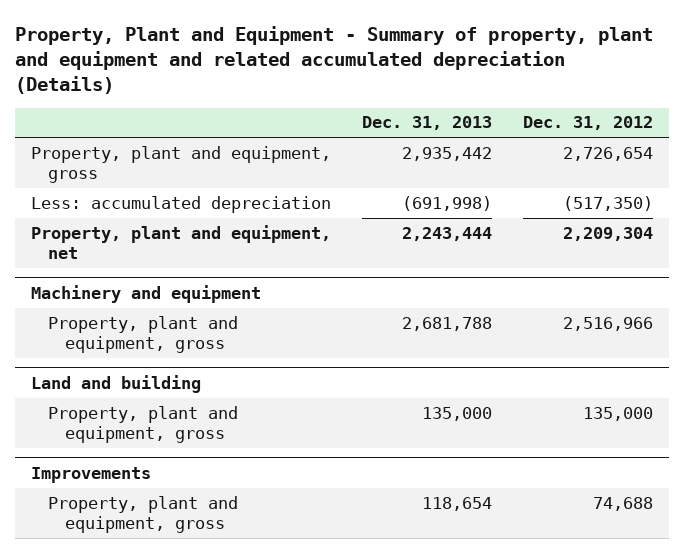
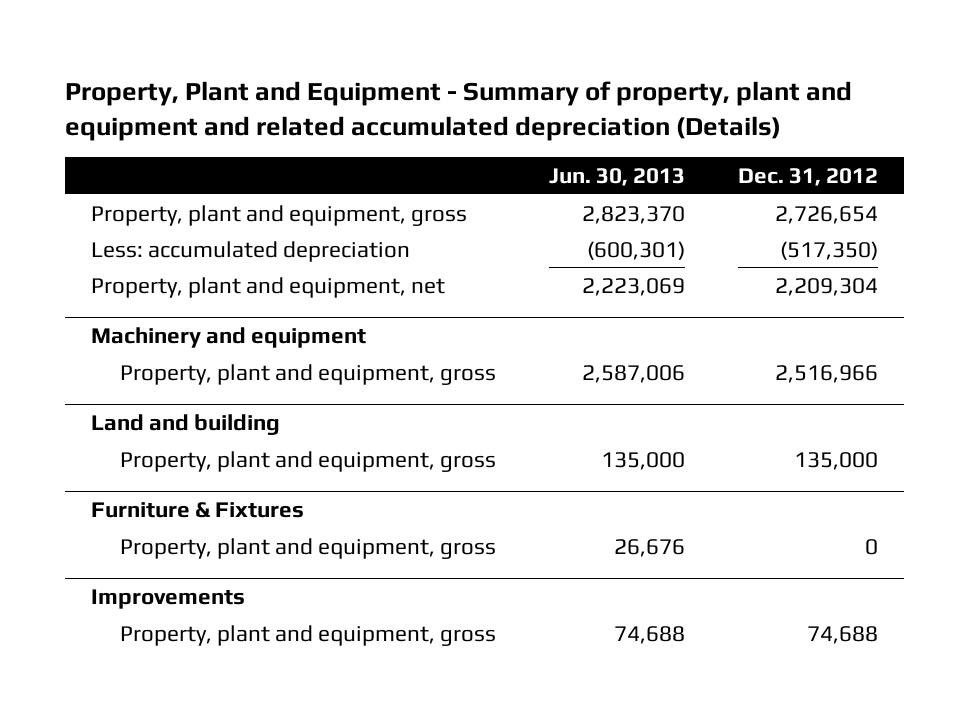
[362,116,493,131] Dec. 31, 2013 -> none
none -> [548,167,685,186] Jun. 30, 2013
none -> [91,501,305,518] Furniture & Fixtures
none -> [120,537,497,559] Property, plant and equipment, gross

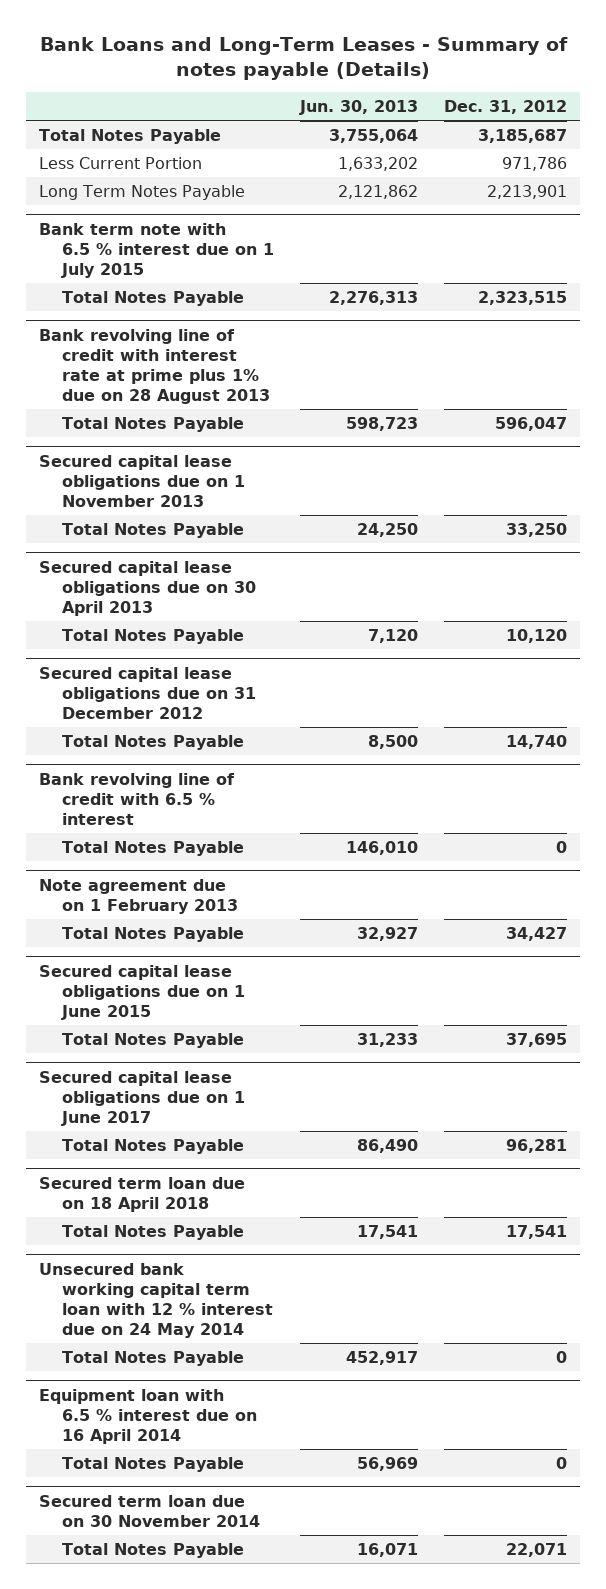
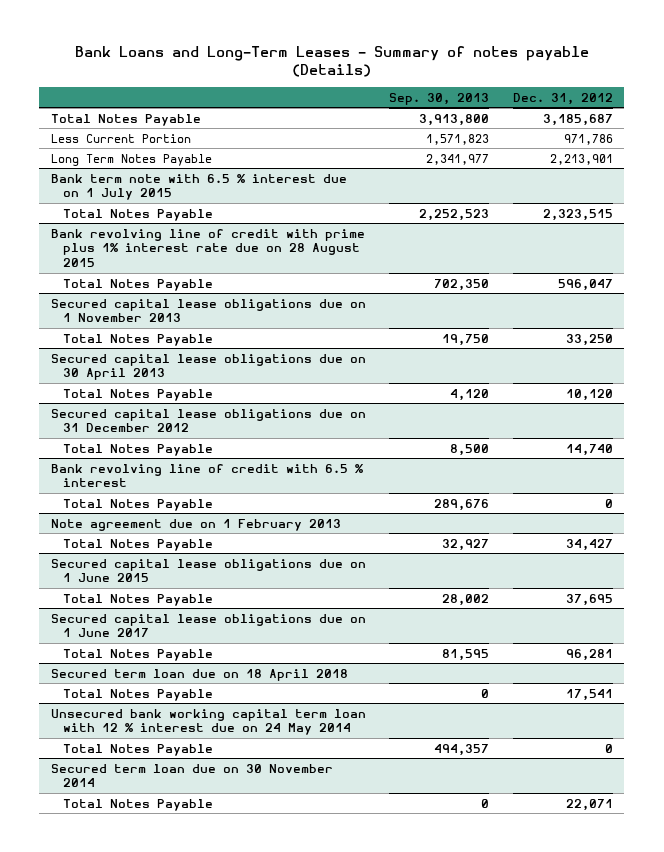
[299,99,419,115] Jun. 30, 2013 -> none
none -> [389,92,490,105] Sep. 30, 2013
[39,328,271,404] Bank revolving line of credit with interest rate at prime plus 1% due on 28 August 2013 -> [50,228,365,268] Bank revolving line of credit with prime plus 1% interest rate due on 28 August 2015
[39,1388,258,1444] Equipment loan with 6.5 % interest due on 16 April 2014 -> none
[62,1456,245,1472] Total Notes Payable -> none

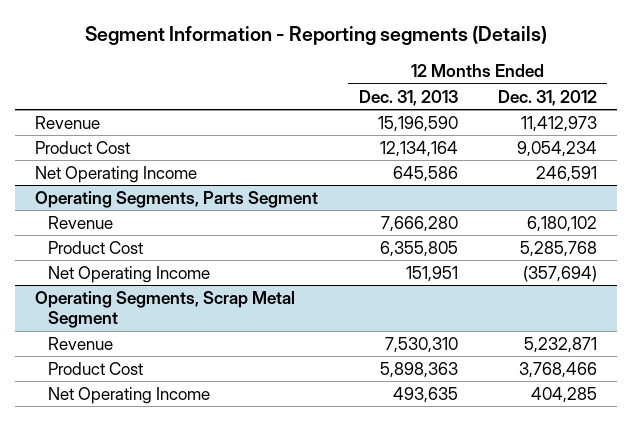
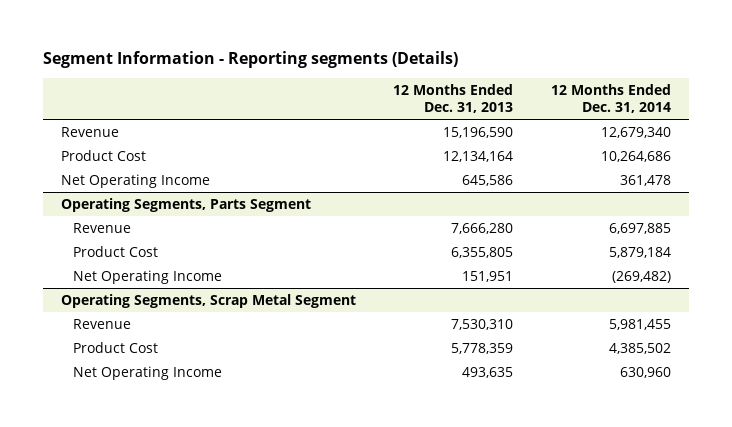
[497,89,597,106] Dec. 31, 2012 -> none
none -> [550,83,671,114] 12 Months Ended Dec. 31, 2014
[379,361,458,378] 5,898,363 -> [451,342,514,354] 5,778,359

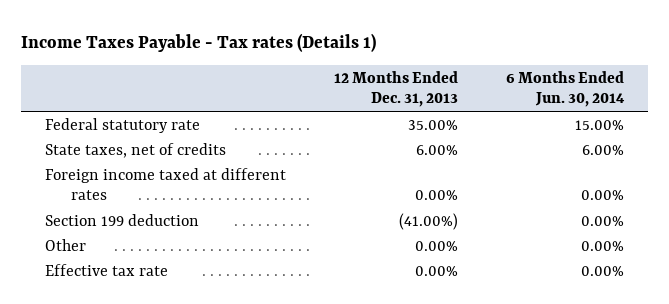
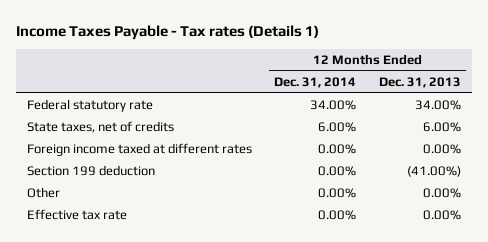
[506,70,626,108] 6 Months Ended Jun. 30, 2014 -> none
none -> [274,76,357,88] Dec. 31, 2014
[408,119,459,130] 35.00% -> [414,100,461,111] 34.00%

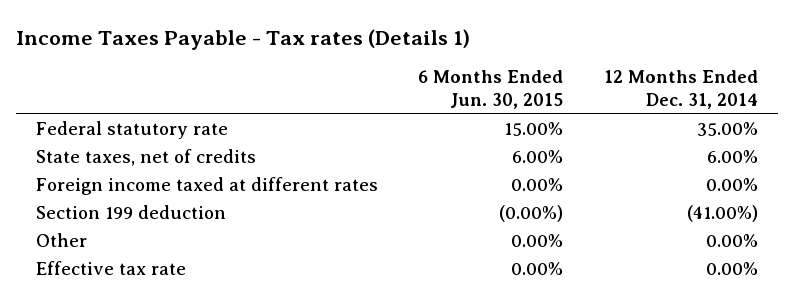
[378,76,461,88] Dec. 31, 2013 -> none
none -> [418,70,564,110] 6 Months Ended Jun. 30, 2015
[310,100,357,111] 34.00% -> [697,122,759,137] 35.00%
[318,166,357,177] 0.00% -> [687,205,759,223] (41.00%)

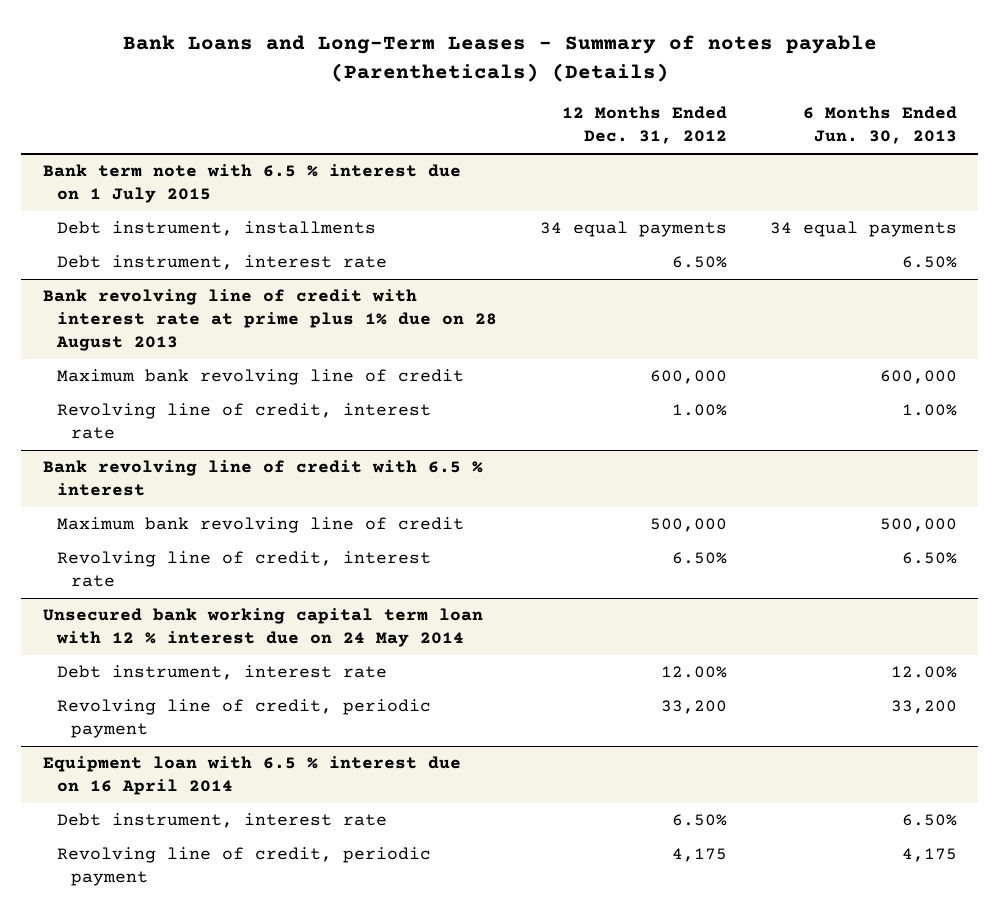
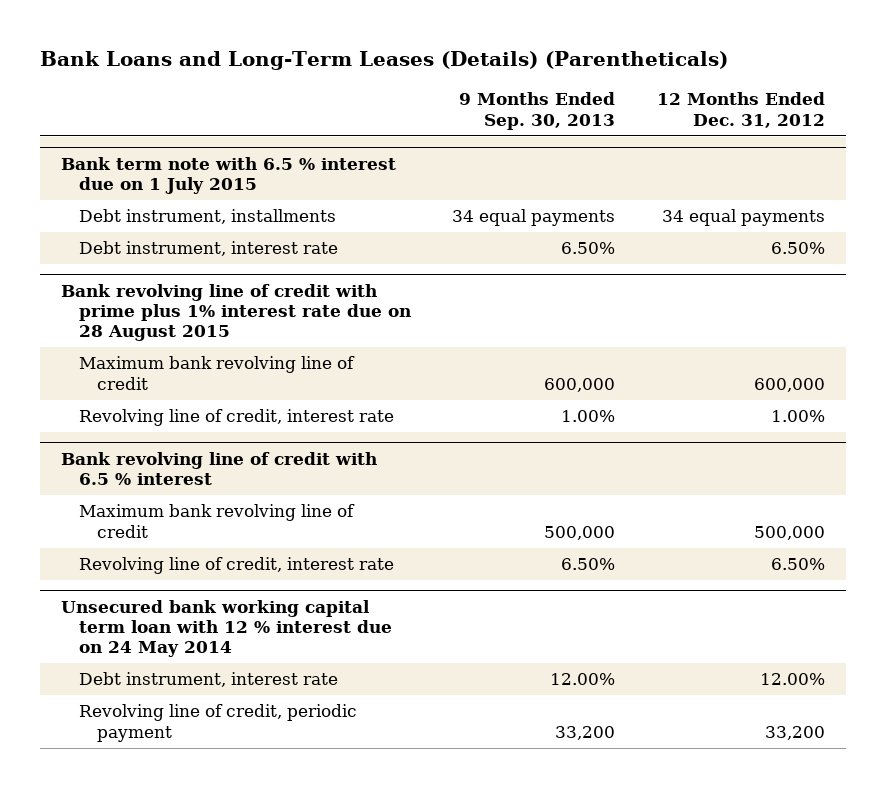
[122,35,877,82] Bank Loans and Long-Term Leases - Summary of notes payable (Parentheticals) (Details) -> [39,50,728,70] Bank Loans and Long-Term Leases (Details) (Parentheticals)
[802,106,957,145] 6 Months Ended Jun. 30, 2013 -> none
none -> [459,92,616,130] 9 Months Ended Sep. 30, 2013
[42,289,497,352] Bank revolving line of credit with interest rate at prime plus 1% due on 28 August 2013 -> [60,283,411,342] Bank revolving line of credit with prime plus 1% interest rate due on 28 August 2015
[42,756,461,796] Equipment loan with 6.5 % interest due on 16 April 2014 -> none
[56,813,387,829] Debt instrument, interest rate -> none
[56,847,431,887] Revolving line of credit, periodic payment -> none

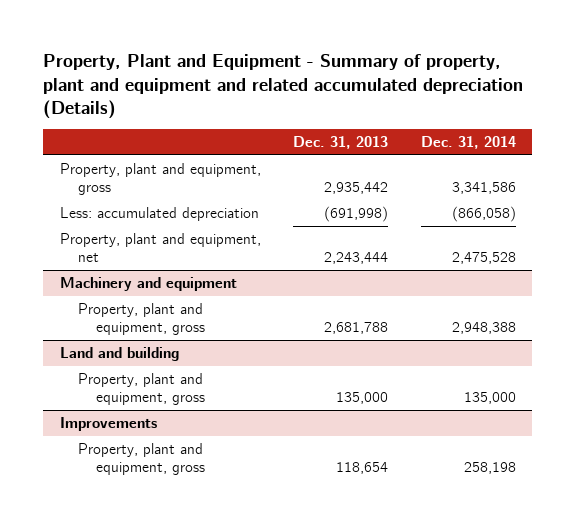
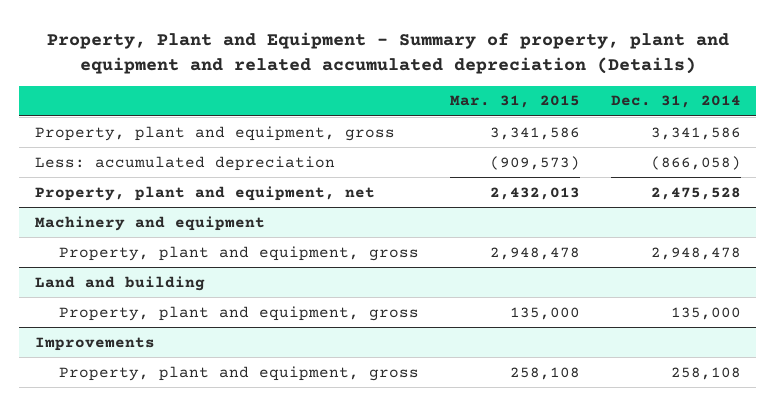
[293,136,389,150] Dec. 31, 2013 -> none
none -> [449,95,580,109] Mar. 31, 2015
[451,322,516,335] 2,948,388 -> [650,246,741,260] 2,948,478
[463,462,516,475] 258,198 -> [670,366,741,380] 258,108

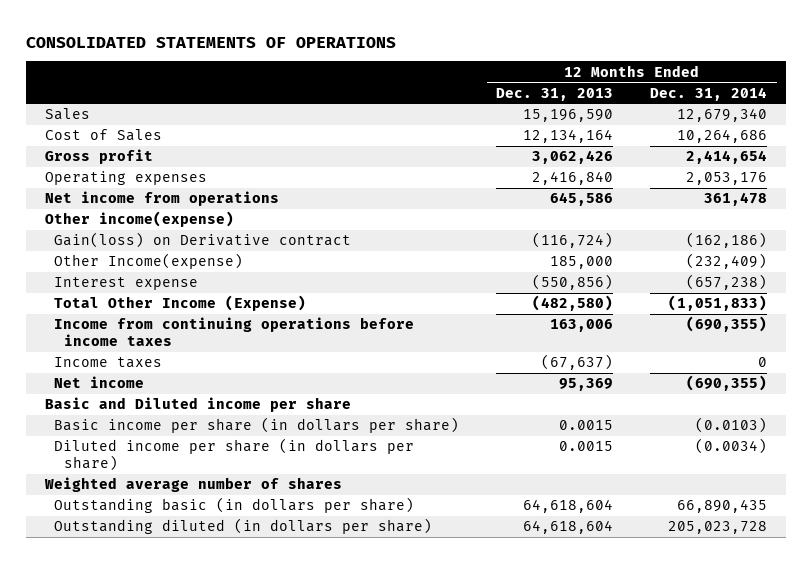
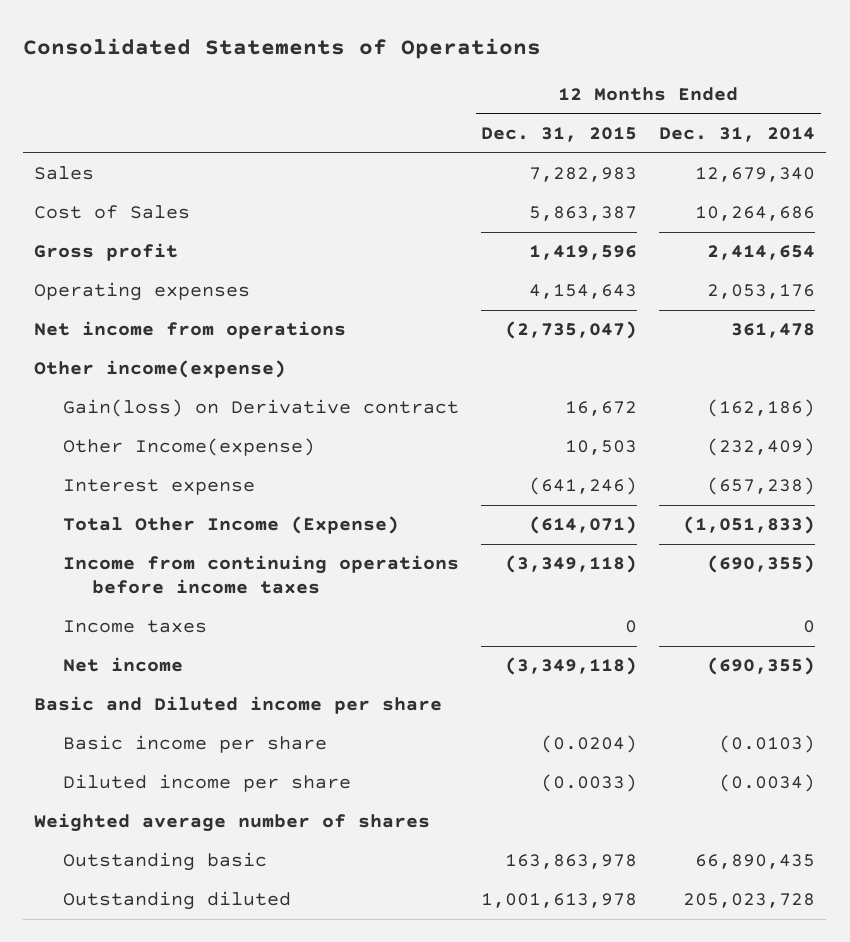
[26,36,397,48] CONSOLIDATED STATEMENTS OF OPERATIONS -> [23,38,542,60] Consolidated Statements of Operations
[496,87,614,101] Dec. 31, 2013 -> none
none -> [481,126,638,142] Dec. 31, 2015
[54,417,460,434] Basic income per share (in dollars per share) -> [63,735,328,754] Basic income per share
[54,438,415,472] Diluted income per share (in dollars per share) -> [63,774,352,793] Diluted income per share
[54,497,415,514] Outstanding basic (in dollars per share) -> [63,852,268,872] Outstanding basic
[54,518,433,535] Outstanding diluted (in dollars per share) -> [63,891,292,911] Outstanding diluted

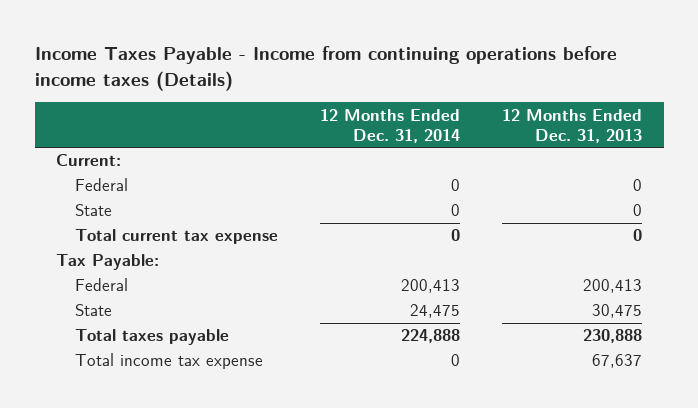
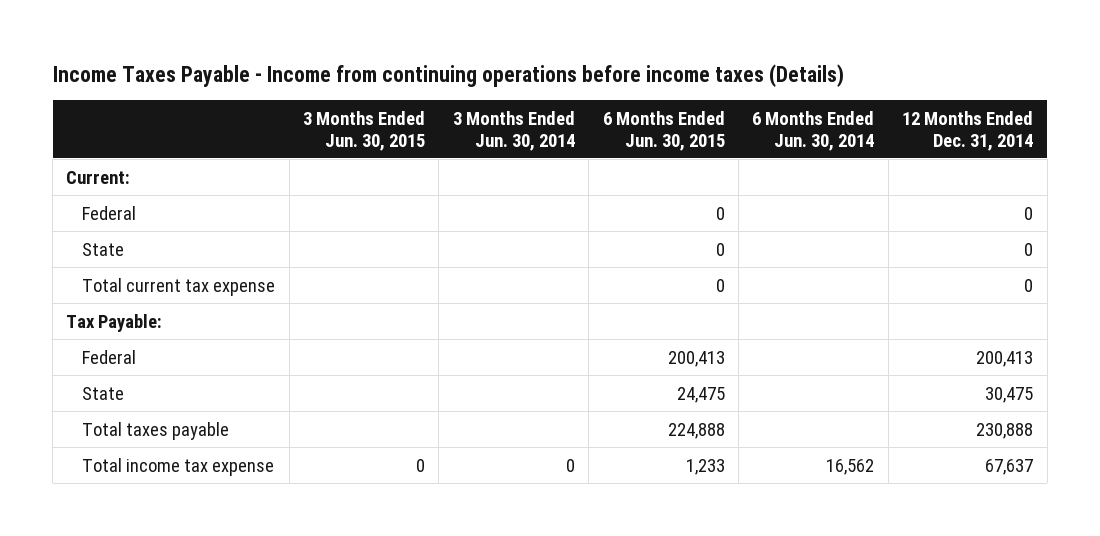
[502,108,643,143] 12 Months Ended Dec. 31, 2013 -> none
none -> [303,110,426,151] 3 Months Ended Jun. 30, 2015
none -> [452,110,575,151] 3 Months Ended Jun. 30, 2014
none -> [602,110,725,151] 6 Months Ended Jun. 30, 2015
none -> [752,110,875,151] 6 Months Ended Jun. 30, 2014
[410,304,461,319] 24,475 -> [985,386,1034,403] 30,475
[401,329,461,344] 224,888 -> [976,422,1034,439] 230,888
[451,354,461,367] 0 -> [985,458,1034,475] 67,637

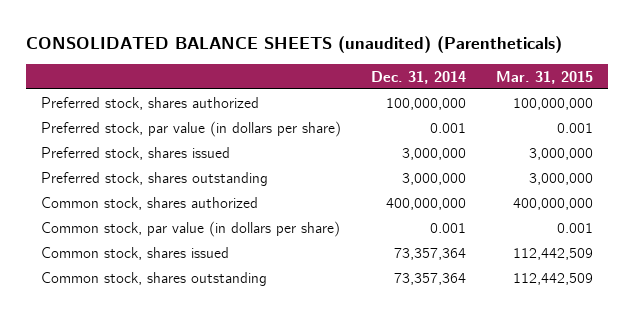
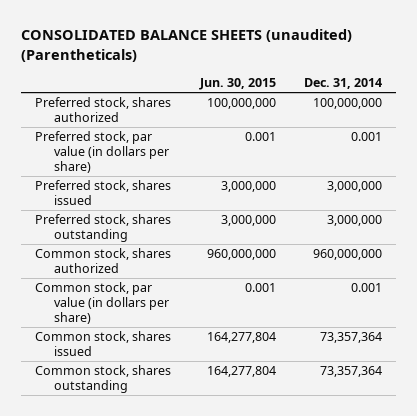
[496,70,594,84] Mar. 31, 2015 -> none
none -> [198,78,276,91] Jun. 30, 2015
[386,197,467,210] 400,000,000 -> [313,249,383,261] 960,000,000

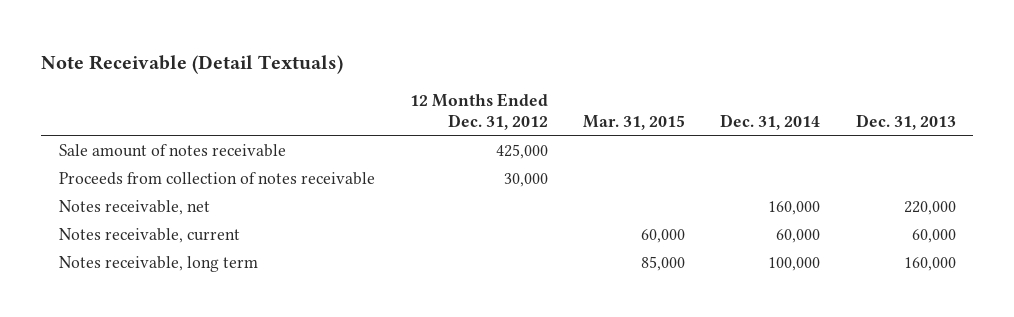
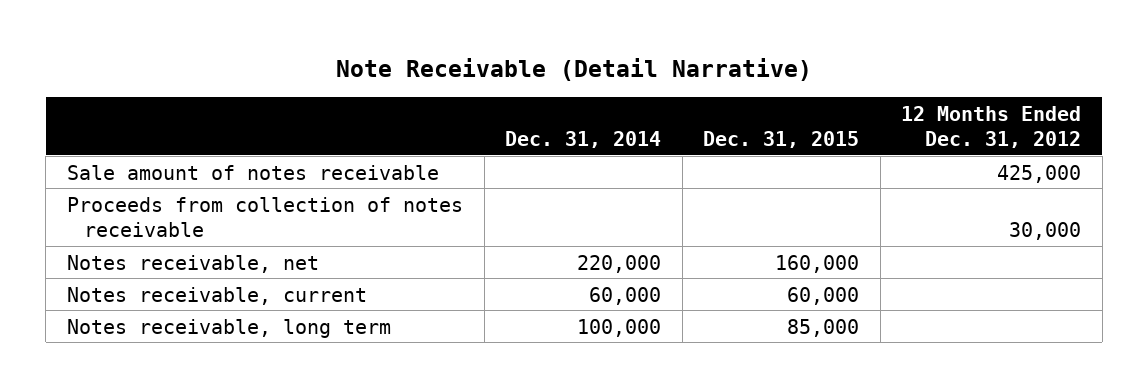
[41,54,344,74] Note Receivable (Detail Textuals) -> [336,58,813,82] Note Receivable (Detail Narrative)
[583,114,686,130] Mar. 31, 2015 -> none
[855,113,956,130] Dec. 31, 2013 -> none
none -> [703,130,860,148] Dec. 31, 2015
[768,200,821,215] 160,000 -> [577,254,662,273] 220,000

